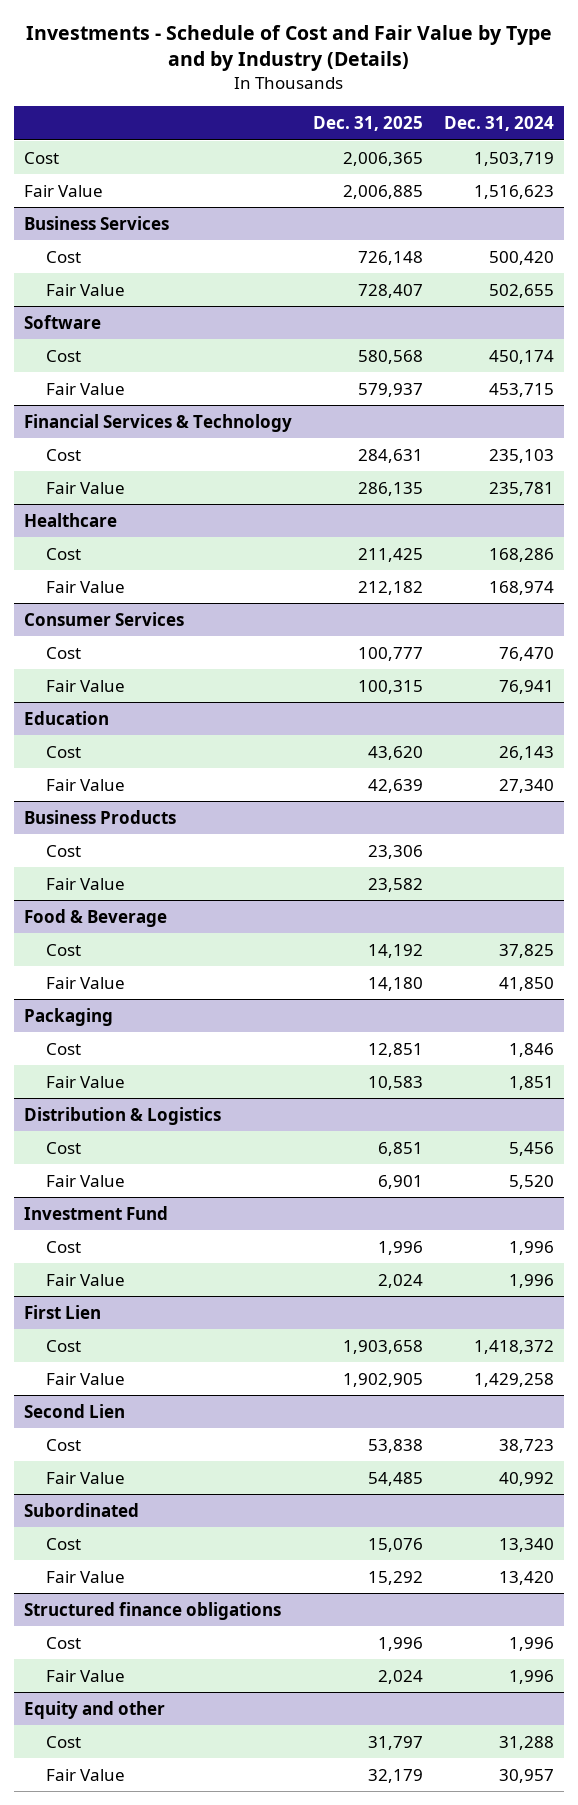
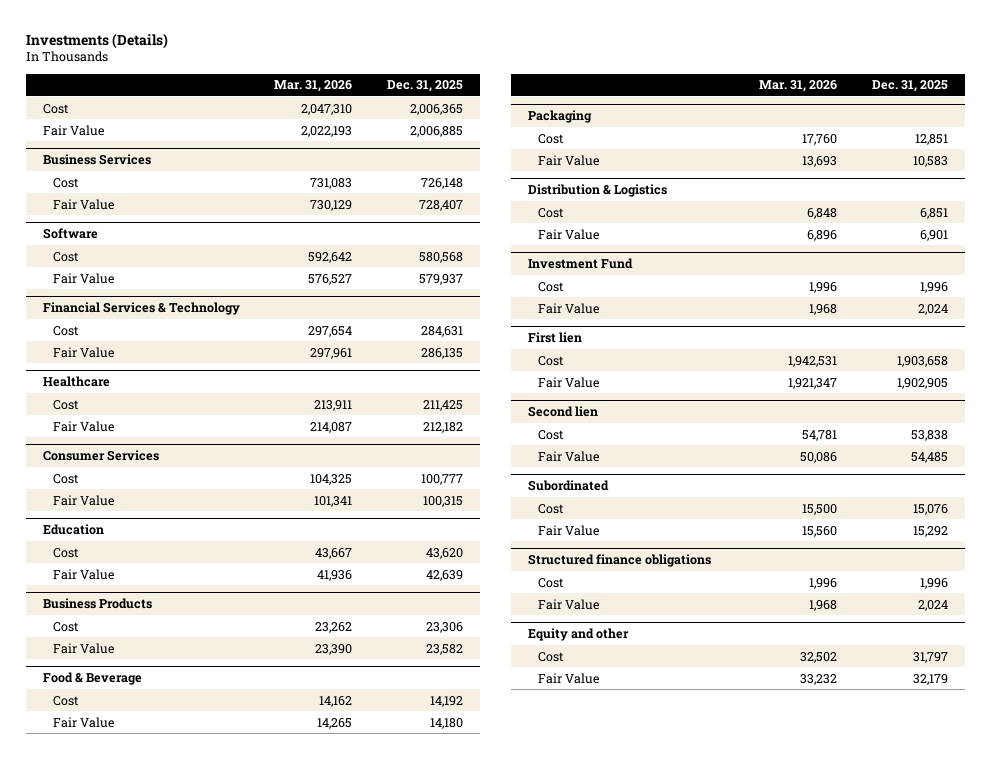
[26,25,553,72] Investments - Schedule of Cost and Fair Value by Type and by Industry (Details) -> [25,32,168,49] Investments (Details)
[444,116,555,132] Dec. 31, 2024 -> none
none -> [274,80,353,93] Mar. 31, 2026
[24,1304,102,1319] First Lien -> [527,332,582,344] First lien
[24,1403,126,1418] Second Lien -> [527,406,598,418] Second lien

